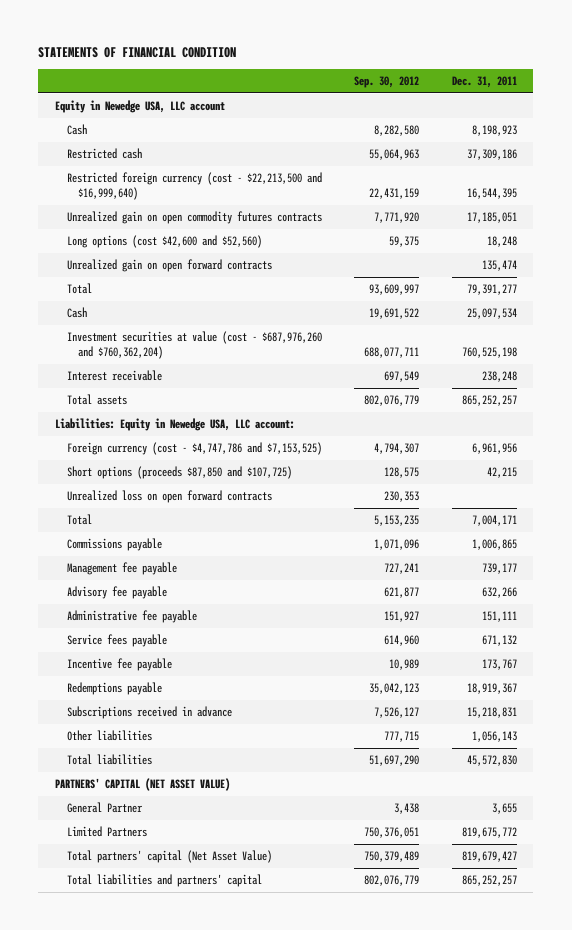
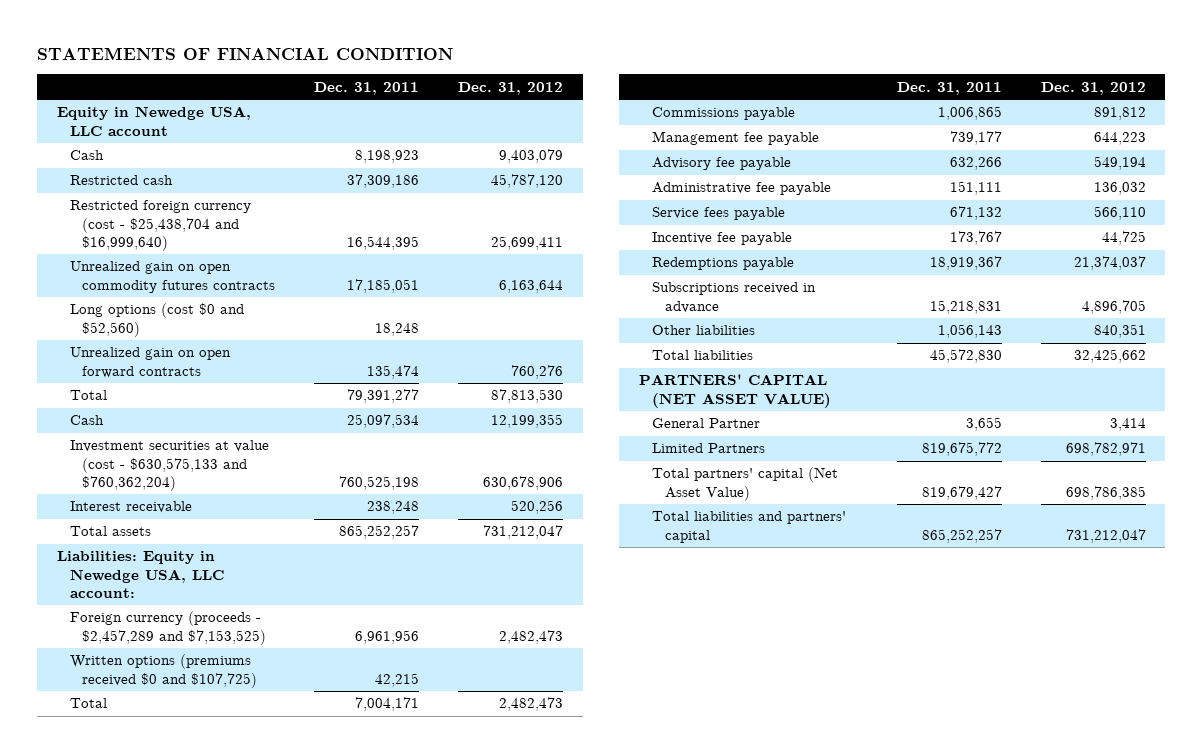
[354,76,420,89] Sep. 30, 2012 -> none
none -> [458,81,564,95] Dec. 31, 2012
[66,172,322,201] Restricted foreign currency (cost - $22,213,500 and $16,999,640) -> [69,200,251,251] Restricted foreign currency (cost - $25,438,704 and $16,999,640)
[66,235,262,249] Long options (cost $42,600 and $52,560) -> [69,303,244,337] Long options (cost $0 and $52,560)
[66,331,322,360] Investment securities at value (cost - $687,976,260 and $760,362,204) -> [69,440,269,491] Investment securities at value (cost - $630,575,133 and $760,362,204)
[66,490,272,504] Unrealized loss on open forward contracts -> none
[66,442,322,456] Foreign currency (cost - $4,747,786 and $7,153,525) -> [69,611,267,645] Foreign currency (proceeds - $2,457,289 and $7,153,525)
[66,466,292,480] Short options (proceeds $87,850 and $107,725) -> [69,654,258,688] Written options (premiums received $0 and $107,725)

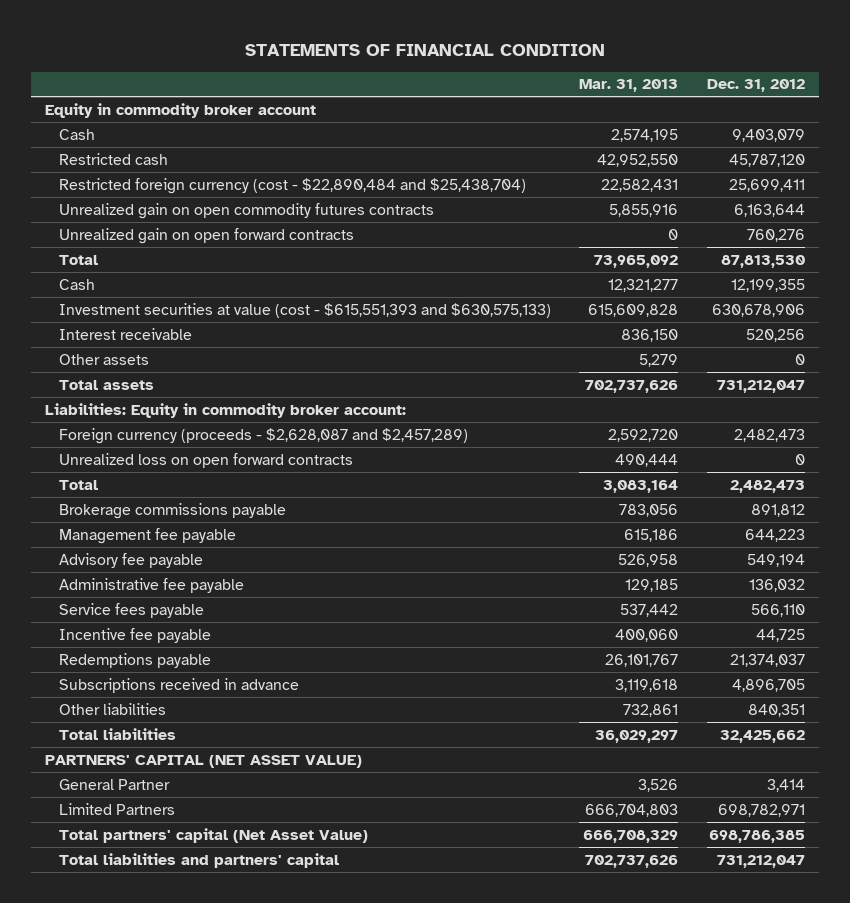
[314,81,420,95] Dec. 31, 2011 -> none
none -> [579,79,679,93] Mar. 31, 2013
[56,106,251,136] Equity in Newedge USA, LLC account -> [45,102,317,118] Equity in commodity broker account
[69,200,251,251] Restricted foreign currency (cost - $25,438,704 and $16,999,640) -> [58,177,526,194] Restricted foreign currency (cost - $22,890,484 and $25,438,704)
[69,303,244,337] Long options (cost $0 and $52,560) -> none
[69,440,269,491] Investment securities at value (cost - $630,575,133 and $760,362,204) -> [58,302,551,318] Investment securities at value (cost - $615,551,393 and $630,575,133)
none -> [58,353,149,365] Other assets
[69,654,258,688] Written options (premiums received $0 and $107,725) -> none
[56,551,224,598] Liabilities: Equity in Newedge USA, LLC account: -> [45,402,407,418] Liabilities: Equity in commodity broker account:
[69,611,267,645] Foreign currency (proceeds - $2,457,289 and $7,153,525) -> [58,427,468,444] Foreign currency (proceeds - $2,628,087 and $2,457,289)
none -> [58,452,353,468] Unrealized loss on open forward contracts
[651,107,795,121] Commissions payable -> [58,502,286,519] Brokerage commissions payable

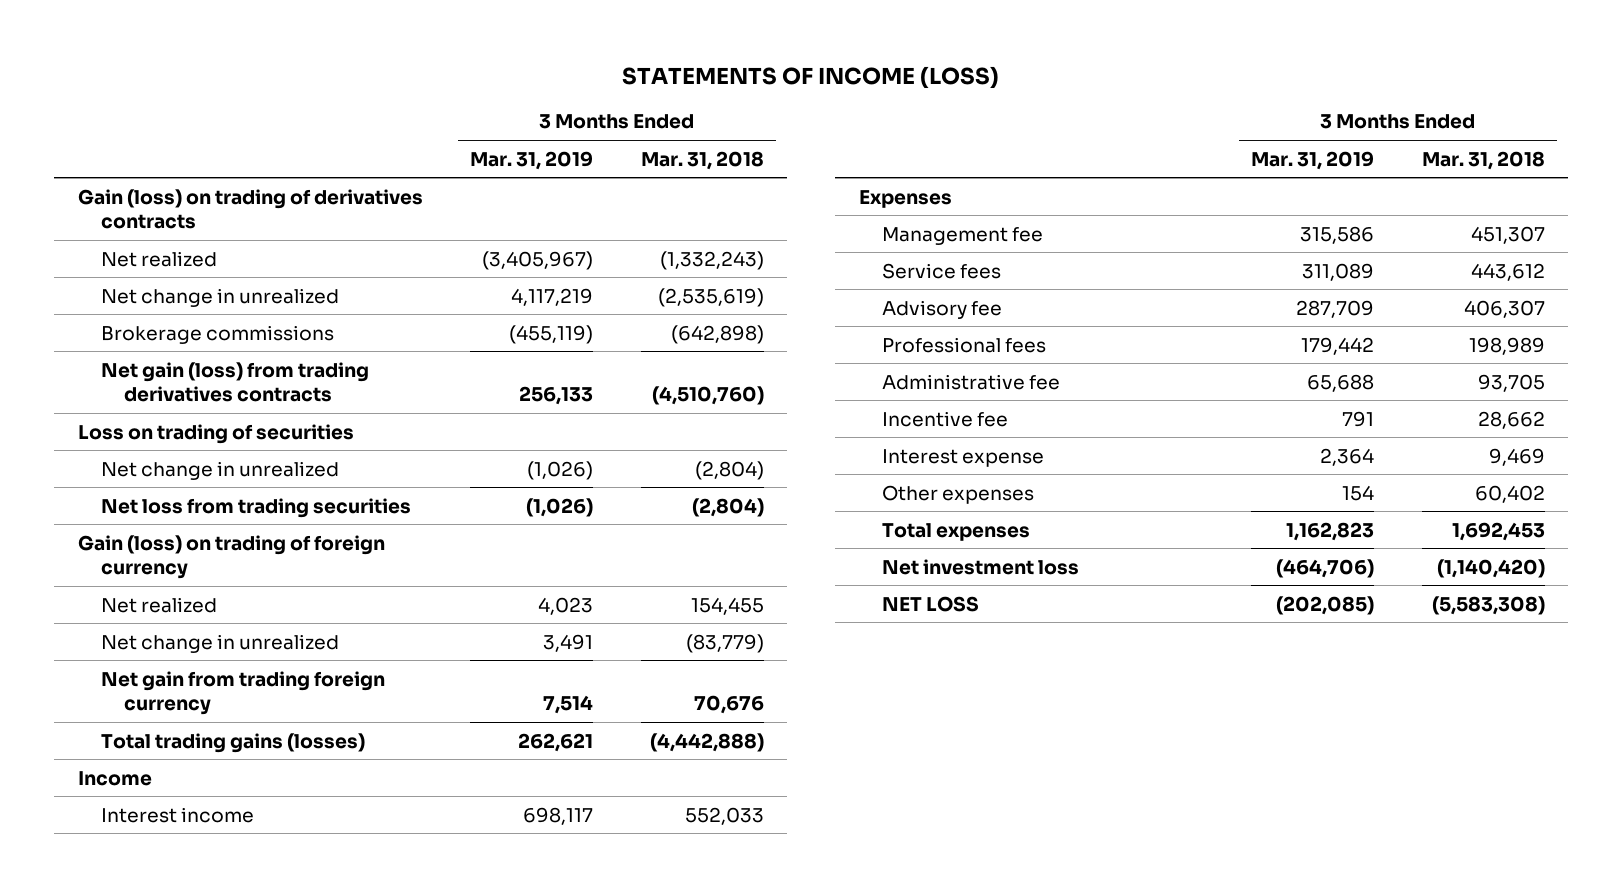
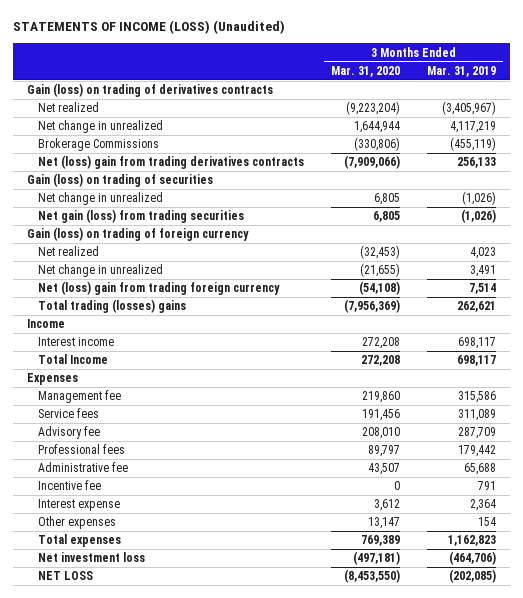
[622,65,1000,89] STATEMENTS OF INCOME (LOSS) -> [13,20,286,35] STATEMENTS OF INCOME (LOSS) (Unaudited)
[640,150,764,170] Mar. 31, 2018 -> none
none -> [331,65,401,77] Mar. 31, 2020
[101,324,335,344] Brokerage commissions -> [38,138,160,152] Brokerage Commissions
[101,361,370,402] Net gain (loss) from trading derivatives contracts -> [38,155,305,170] Net (loss) gain from trading derivatives contracts
[77,423,354,444] Loss on trading of securities -> [26,173,213,188] Gain (loss) on trading of securities
[101,497,412,518] Net loss from trading securities -> [38,209,245,224] Net gain (loss) from trading securities
[101,670,386,715] Net gain from trading foreign currency -> [38,281,281,296] Net (loss) gain from trading foreign currency
[101,732,366,753] Total trading gains (losses) -> [38,299,187,314] Total trading (losses) gains
none -> [38,354,109,365] Total Income

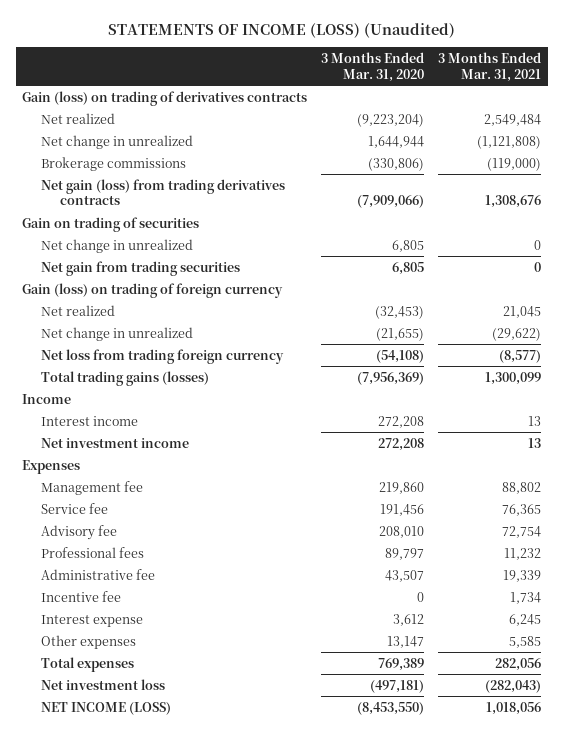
[427,65,497,77] Mar. 31, 2019 -> none
none -> [437,51,541,82] 3 Months Ended Mar. 31, 2021
[38,138,160,152] Brokerage Commissions -> [41,156,187,171] Brokerage commissions
[38,155,305,170] Net (loss) gain from trading derivatives contracts -> [41,178,286,206] Net gain (loss) from trading derivatives contracts
[26,173,213,188] Gain (loss) on trading of securities -> [22,216,200,232] Gain on trading of securities
[38,209,245,224] Net gain (loss) from trading securities -> [41,260,241,276] Net gain from trading securities
[38,281,281,296] Net (loss) gain from trading foreign currency -> [41,348,285,364] Net loss from trading foreign currency
[38,299,187,314] Total trading (losses) gains -> [41,370,210,386] Total trading gains (losses)
[38,354,109,365] Total Income -> [41,437,190,448] Net investment income
[38,408,100,419] Service fees -> [41,502,109,514] Service fee
[38,571,94,581] NET LOSS -> [41,701,172,715] NET INCOME (LOSS)

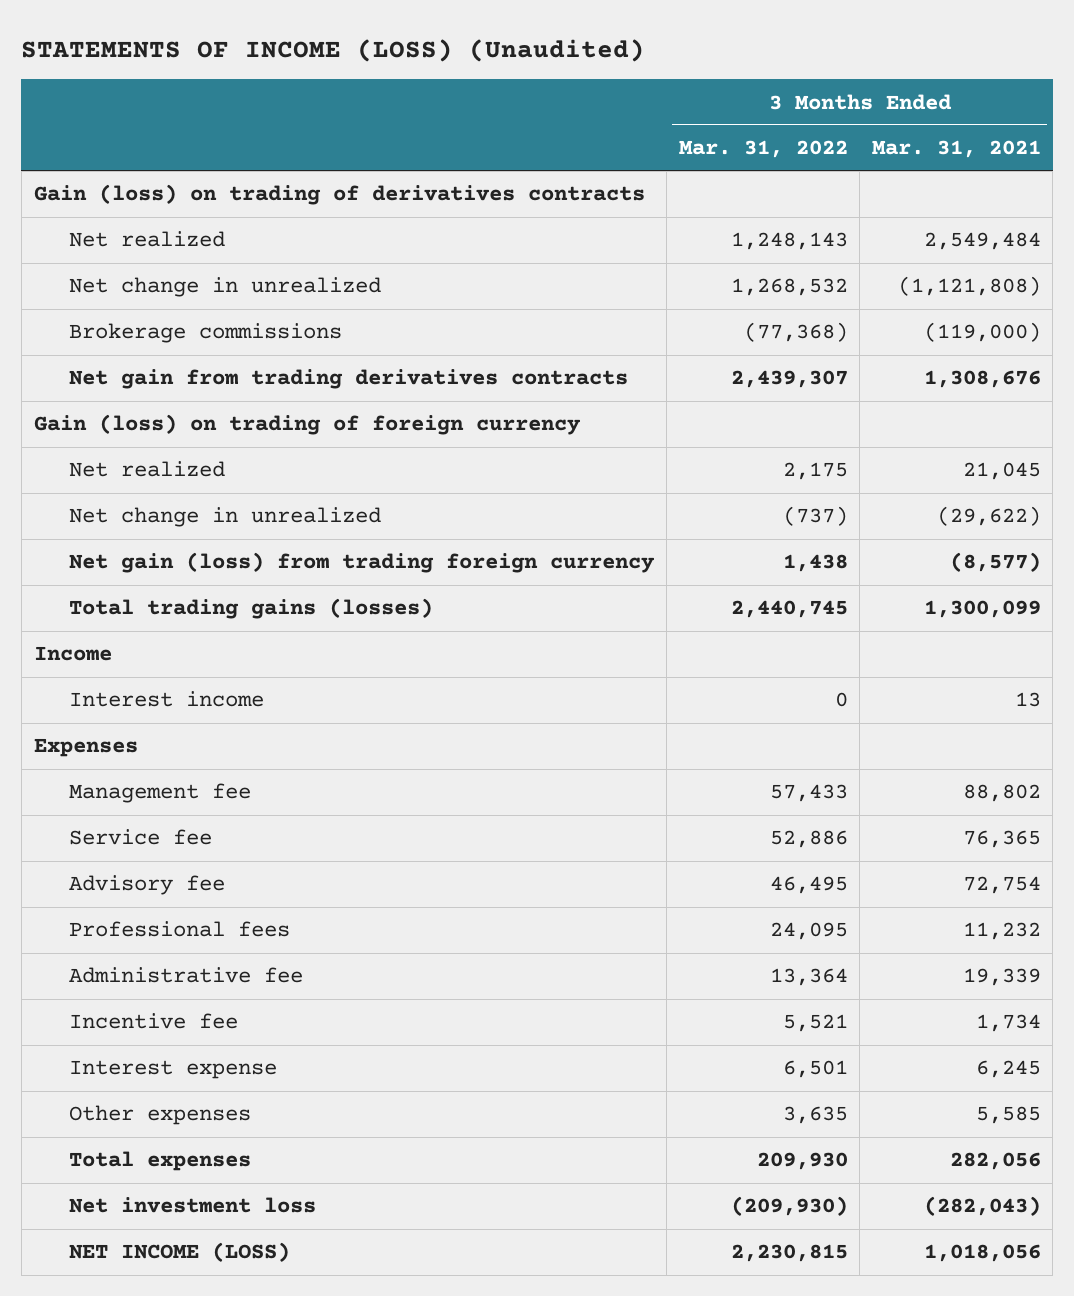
[321,51,425,82] 3 Months Ended Mar. 31, 2020 -> none
none -> [678,140,848,159] Mar. 31, 2022
[22,216,200,232] Gain on trading of securities -> none
[41,238,194,253] Net change in unrealized -> none
[41,260,241,276] Net gain from trading securities -> none
[41,178,286,206] Net gain (loss) from trading derivatives contracts -> [69,369,629,390] Net gain from trading derivatives contracts
[41,348,285,364] Net loss from trading foreign currency -> [69,552,656,574] Net gain (loss) from trading foreign currency
[41,437,190,448] Net investment income -> none

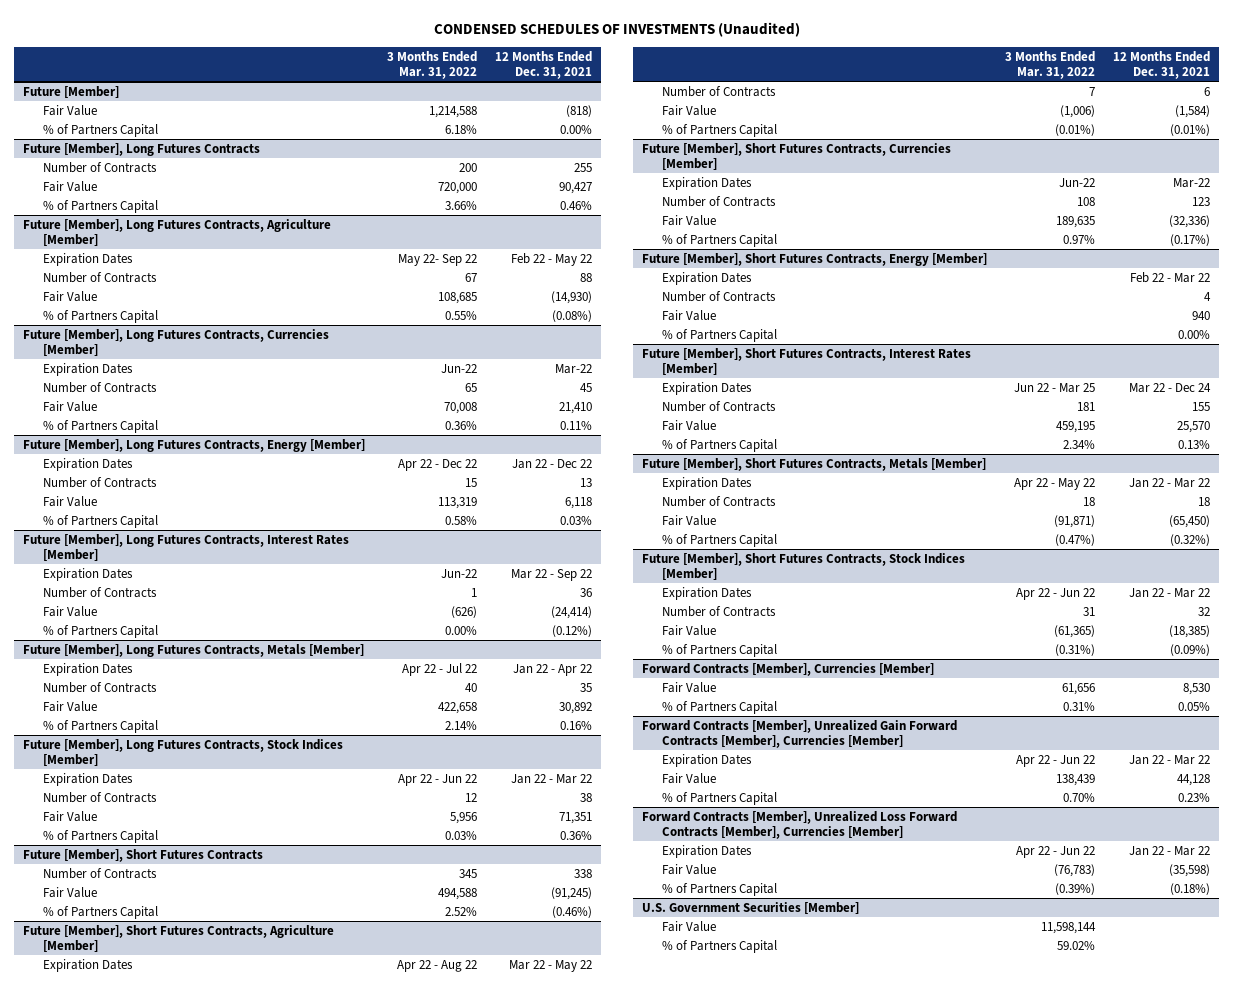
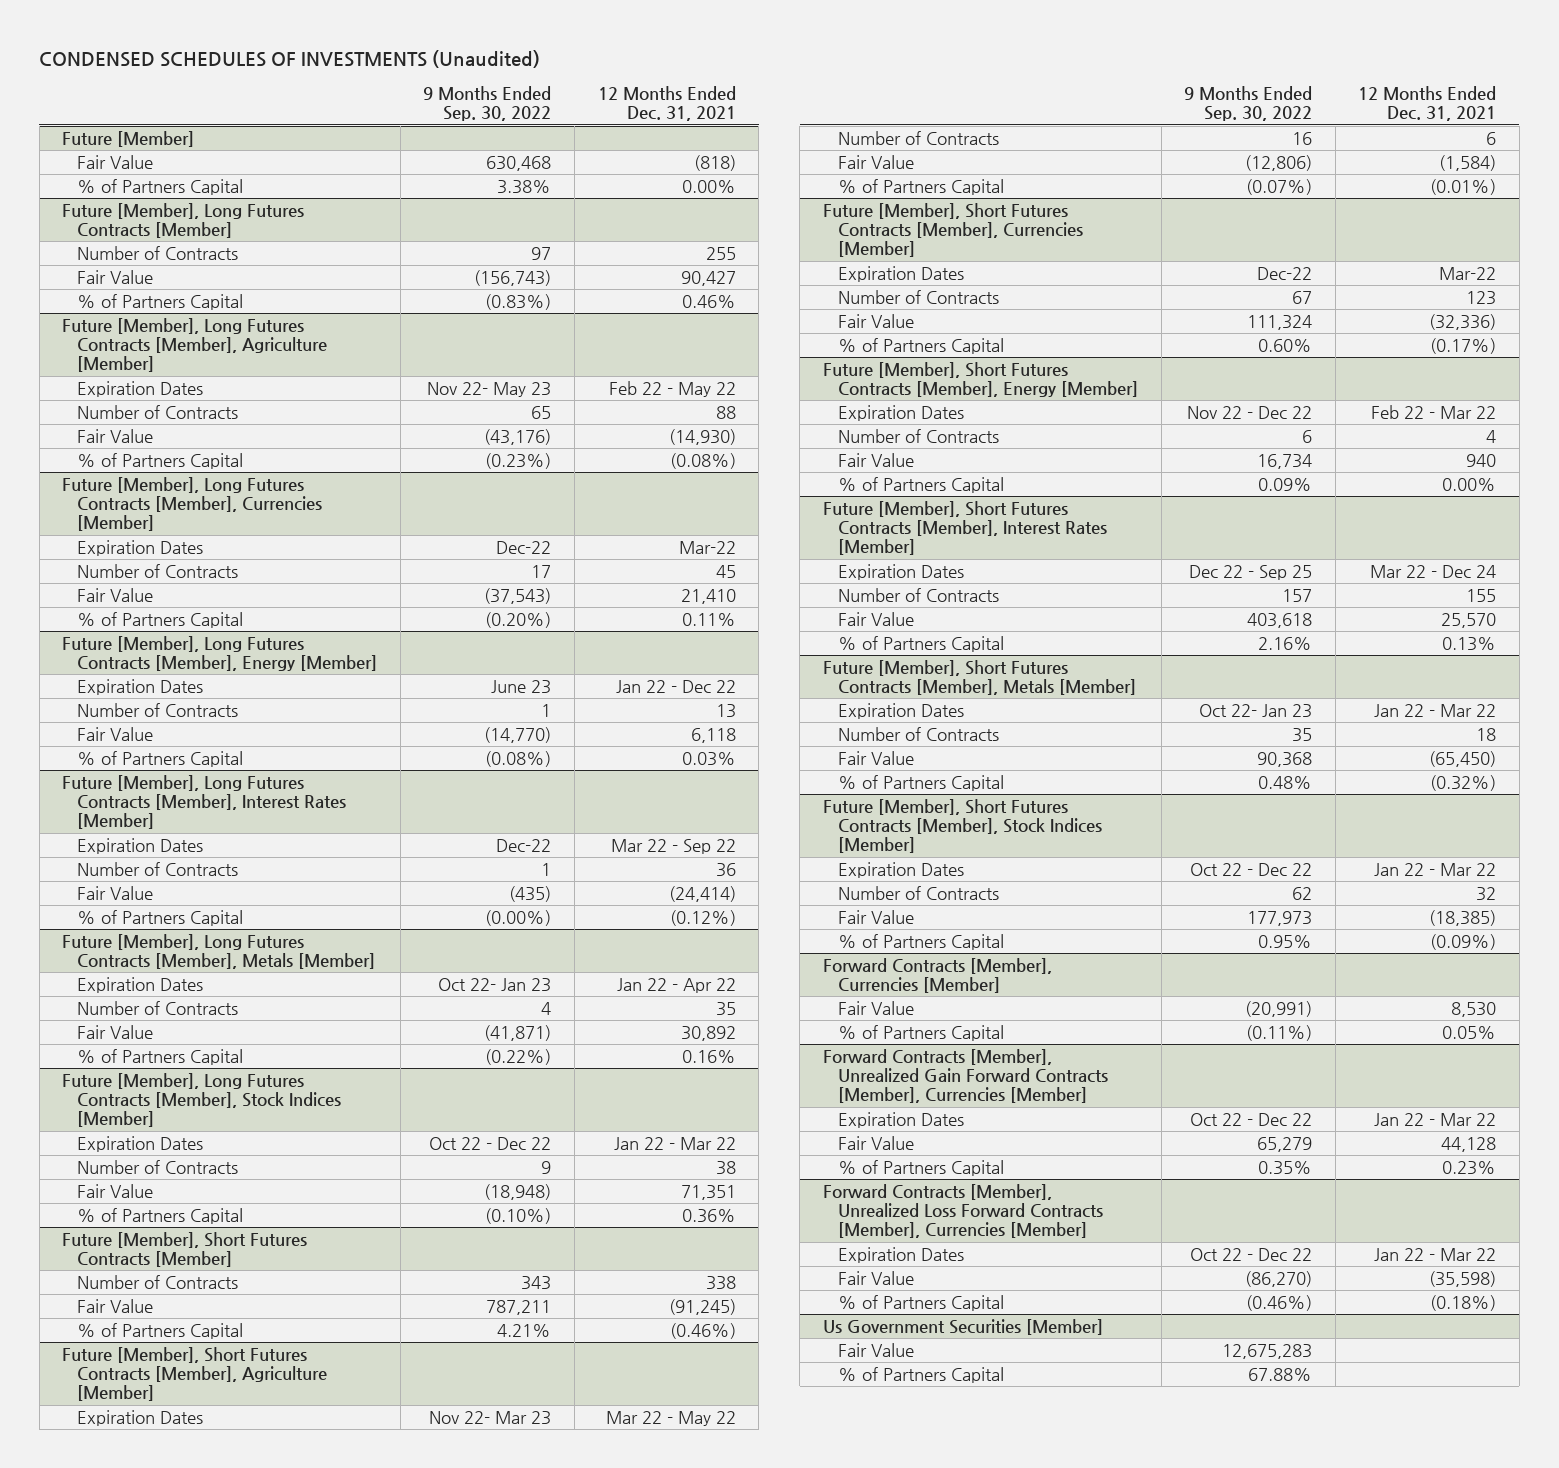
[386,50,477,79] 3 Months Ended Mar. 31, 2022 -> none
none -> [423,86,552,122] 9 Months Ended Sep. 30, 2022
[23,142,261,156] Future [Member], Long Futures Contracts -> [62,202,305,239] Future [Member], Long Futures Contracts [Member]
[23,218,332,246] Future [Member], Long Futures Contracts, Agriculture [Member] -> [62,317,328,373] Future [Member], Long Futures Contracts [Member], Agriculture [Member]
[23,328,330,356] Future [Member], Long Futures Contracts, Currencies [Member] -> [62,476,323,532] Future [Member], Long Futures Contracts [Member], Currencies [Member]
[23,438,366,452] Future [Member], Long Futures Contracts, Energy [Member] -> [62,635,378,672] Future [Member], Long Futures Contracts [Member], Energy [Member]
[23,533,350,561] Future [Member], Long Futures Contracts, Interest Rates [Member] -> [62,774,347,830] Future [Member], Long Futures Contracts [Member], Interest Rates [Member]
[23,643,365,657] Future [Member], Long Futures Contracts, Metals [Member] -> [62,933,376,970] Future [Member], Long Futures Contracts [Member], Metals [Member]
[23,738,344,766] Future [Member], Long Futures Contracts, Stock Indices [Member] -> [62,1072,342,1128] Future [Member], Long Futures Contracts [Member], Stock Indices [Member]
[23,848,264,862] Future [Member], Short Futures Contracts -> [62,1231,308,1268] Future [Member], Short Futures Contracts [Member]
[23,924,335,952] Future [Member], Short Futures Contracts, Agriculture [Member] -> [62,1346,328,1402] Future [Member], Short Futures Contracts [Member], Agriculture [Member]
[641,142,951,170] Future [Member], Short Futures Contracts, Currencies [Member] -> [822,202,1084,258] Future [Member], Short Futures Contracts [Member], Currencies [Member]
[641,252,987,266] Future [Member], Short Futures Contracts, Energy [Member] -> [822,361,1139,398] Future [Member], Short Futures Contracts [Member], Energy [Member]
[641,347,971,375] Future [Member], Short Futures Contracts, Interest Rates [Member] -> [822,500,1108,556] Future [Member], Short Futures Contracts [Member], Interest Rates [Member]
[641,457,986,471] Future [Member], Short Futures Contracts, Metals [Member] -> [822,659,1137,696] Future [Member], Short Futures Contracts [Member], Metals [Member]
[641,552,965,580] Future [Member], Short Futures Contracts, Stock Indices [Member] -> [822,798,1103,854] Future [Member], Short Futures Contracts [Member], Stock Indices [Member]
[641,901,859,914] U.S. Government Securities [Member] -> [822,1318,1103,1335] Us Government Securities [Member]

